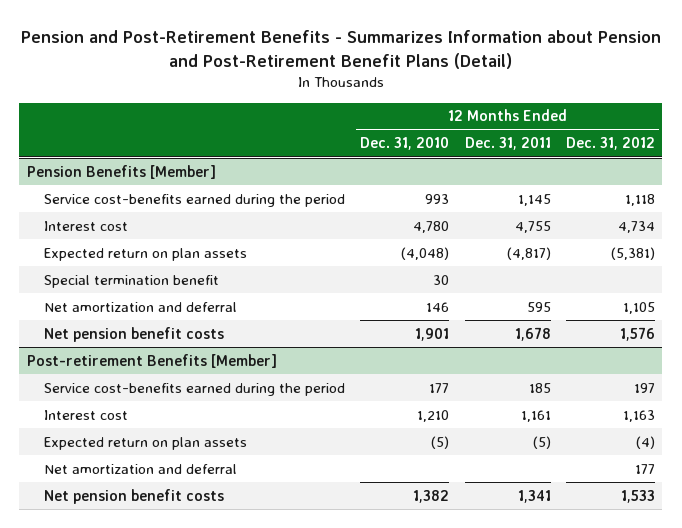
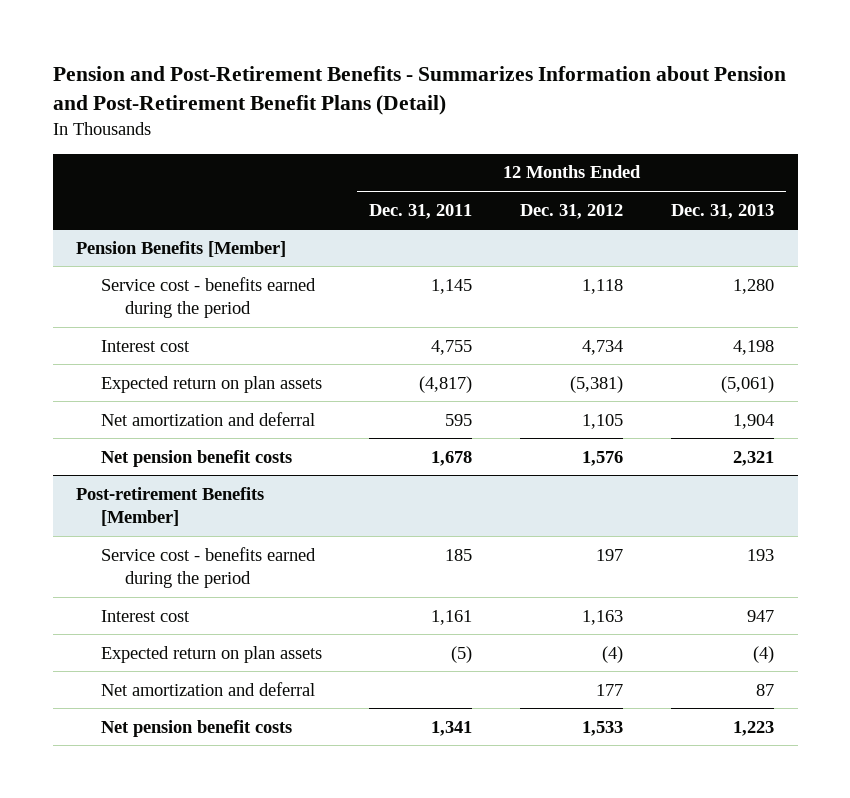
[360,137,450,151] Dec. 31, 2010 -> none
none -> [670,203,774,219] Dec. 31, 2013
[44,193,346,207] Service cost-benefits earned during the period -> [100,276,316,319] Service cost - benefits earned during the period
[44,274,220,288] Special termination benefit -> none
[44,382,346,396] Service cost-benefits earned during the period -> [100,546,316,589] Service cost - benefits earned during the period

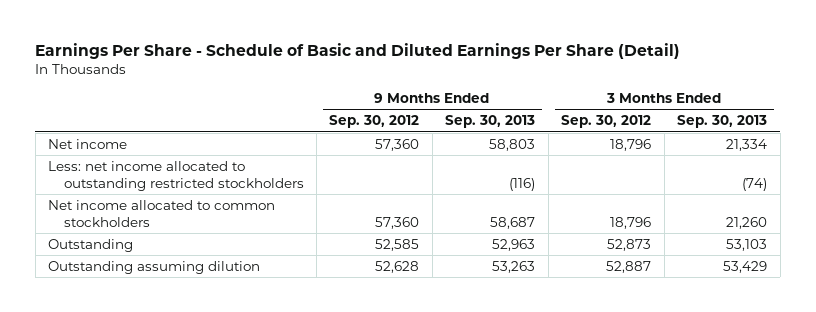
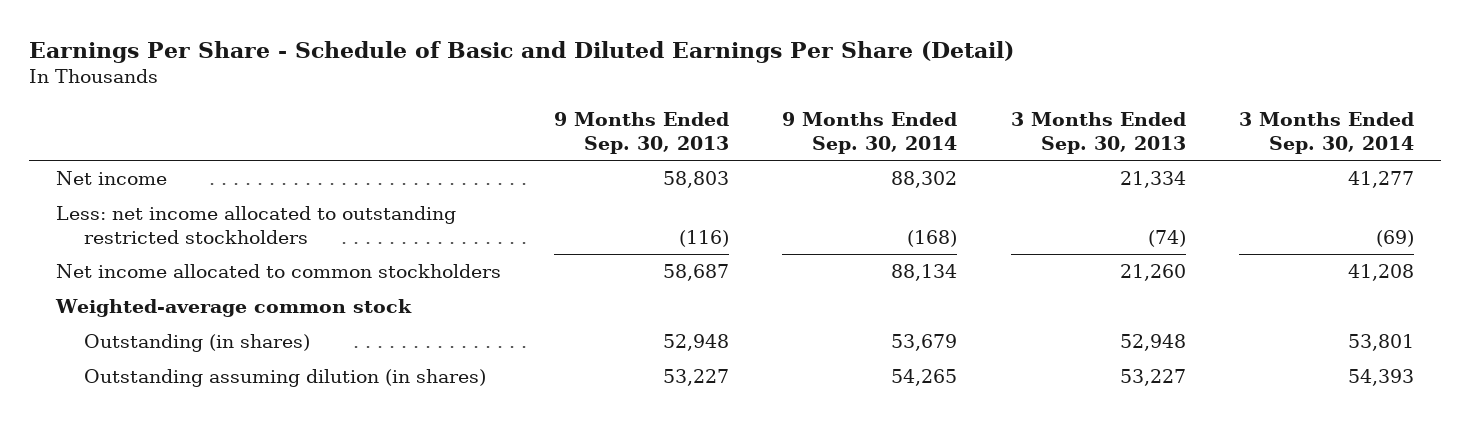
[329,115,420,129] Sep. 30, 2012 -> none
[561,115,652,129] Sep. 30, 2012 -> none
none -> [782,112,958,154] 9 Months Ended Sep. 30, 2014
none -> [1239,112,1415,154] 3 Months Ended Sep. 30, 2014
none -> [54,299,412,318] Weighted-average common stock
[48,238,134,252] Outstanding -> [83,334,310,353] Outstanding (in shares)
[492,238,536,251] 52,963 -> [663,334,730,352] 52,948
[726,238,768,251] 53,103 -> [1119,334,1186,352] 52,948
[48,260,261,274] Outstanding assuming dilution -> [83,369,486,388] Outstanding assuming dilution (in shares)
[492,260,536,273] 53,263 -> [663,369,730,387] 53,227
[723,260,768,273] 53,429 -> [1119,369,1186,387] 53,227

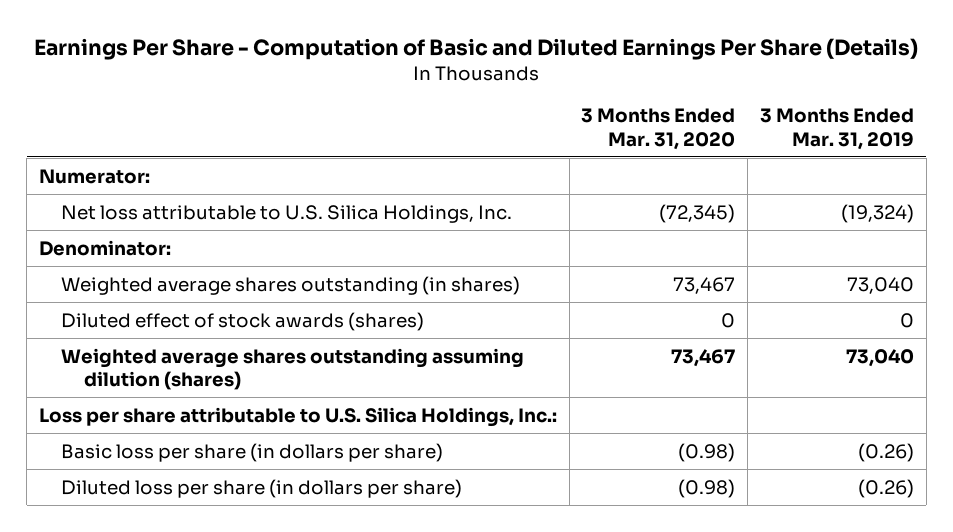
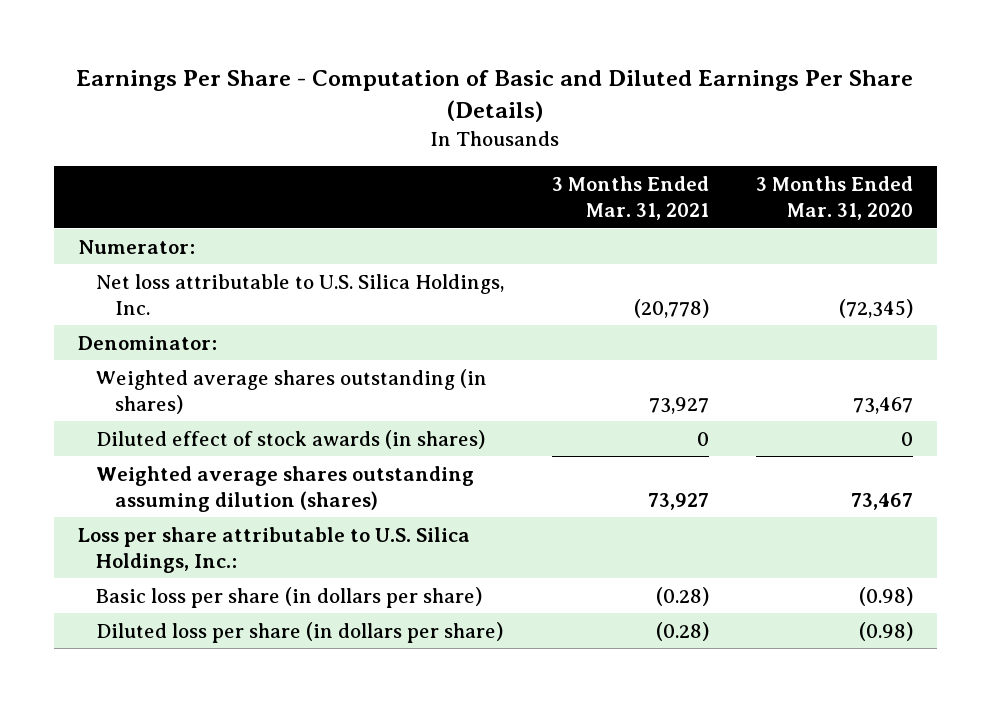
[759,108,914,150] 3 Months Ended Mar. 31, 2019 -> none
none -> [551,175,709,221] 3 Months Ended Mar. 31, 2021
[61,311,425,331] Diluted effect of stock awards (shares) -> [96,429,486,449] Diluted effect of stock awards (in shares)

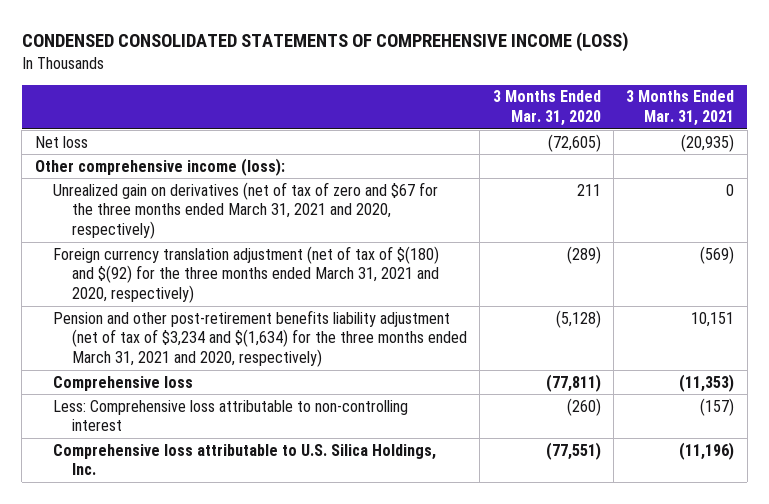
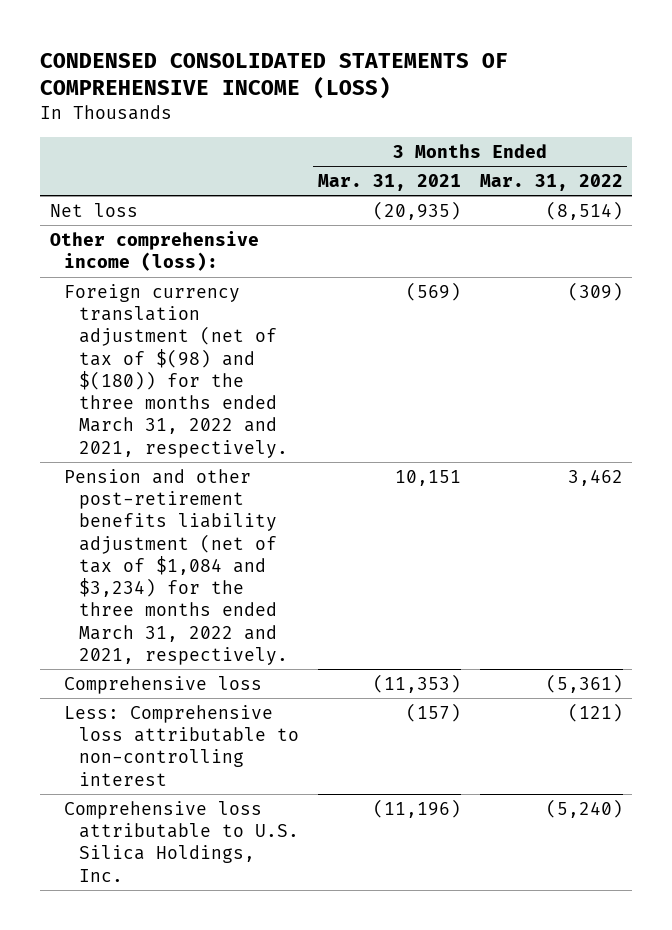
[492,90,601,127] 3 Months Ended Mar. 31, 2020 -> none
none -> [479,173,623,191] Mar. 31, 2022
[53,181,439,240] Unrealized gain on derivatives (net of tax of zero and $67 for the three months ended March 31, 2021 and 2020, respectively) -> none
[53,245,440,304] Foreign currency translation adjustment (net of tax of $(180) and $(92) for the three months ended March 31, 2021 and 2020, respectively) -> [64,283,288,458] Foreign currency translation adjustment (net of tax of $(98) and $(180)) for the three months ended March 31, 2022 and 2021, respectively.
[53,309,467,368] Pension and other post-retirement benefits liability adjustment (net of tax of $3,234 and $(1,634) for the three months ended March 31, 2021 and 2020, respectively) -> [64,468,288,666] Pension and other post-retirement benefits liability adjustment (net of tax of $1,084 and $3,234) for the three months ended March 31, 2022 and 2021, respectively.

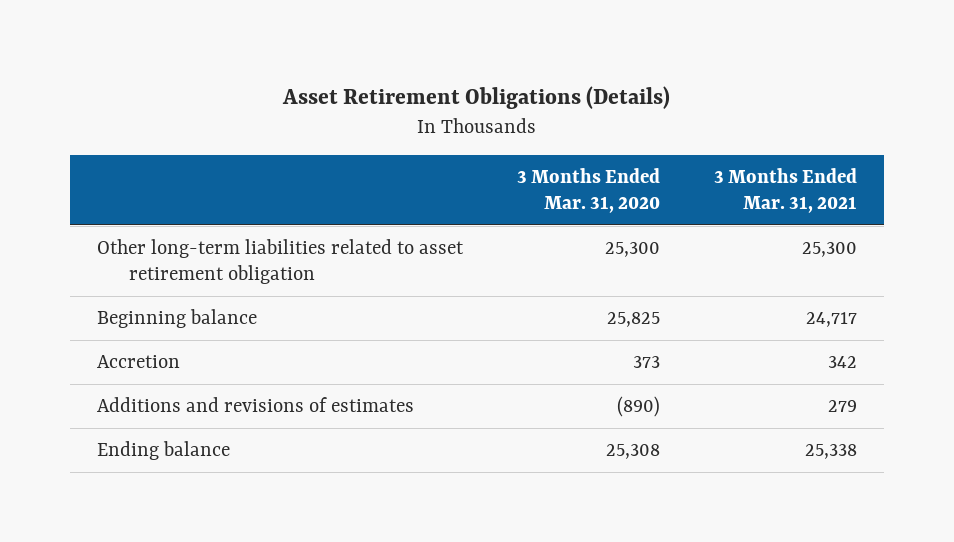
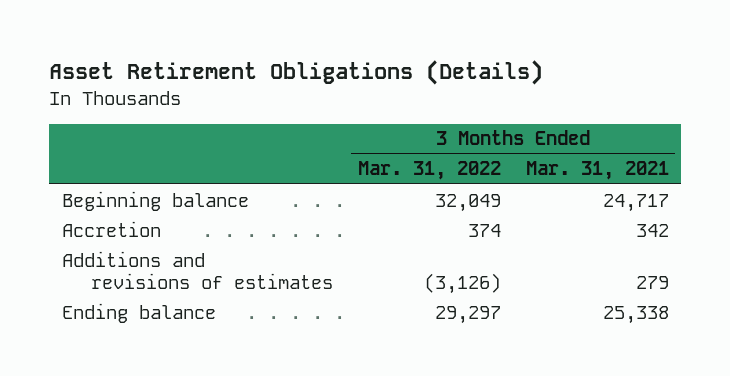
[516,167,660,214] 3 Months Ended Mar. 31, 2020 -> none
none -> [357,161,501,181] Mar. 31, 2022
[97,238,465,285] Other long-term liabilities related to asset retirement obligation -> none

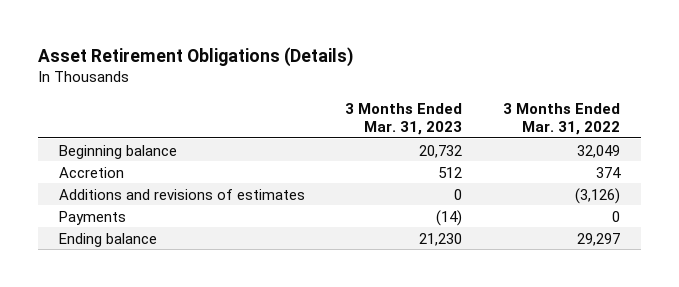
[525,161,669,181] Mar. 31, 2021 -> none
none -> [345,103,463,135] 3 Months Ended Mar. 31, 2023
none -> [58,210,126,225] Payments

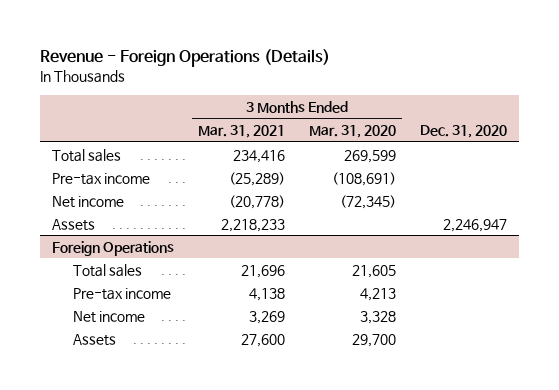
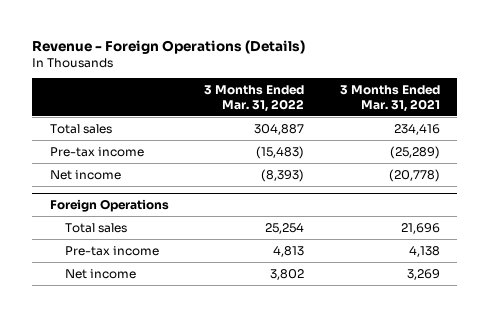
[308,125,396,139] Mar. 31, 2020 -> none
[419,125,507,139] Dec. 31, 2020 -> none
none -> [204,85,305,112] 3 Months Ended Mar. 31, 2022
[52,218,96,231] Assets -> none
[72,333,116,346] Assets -> none

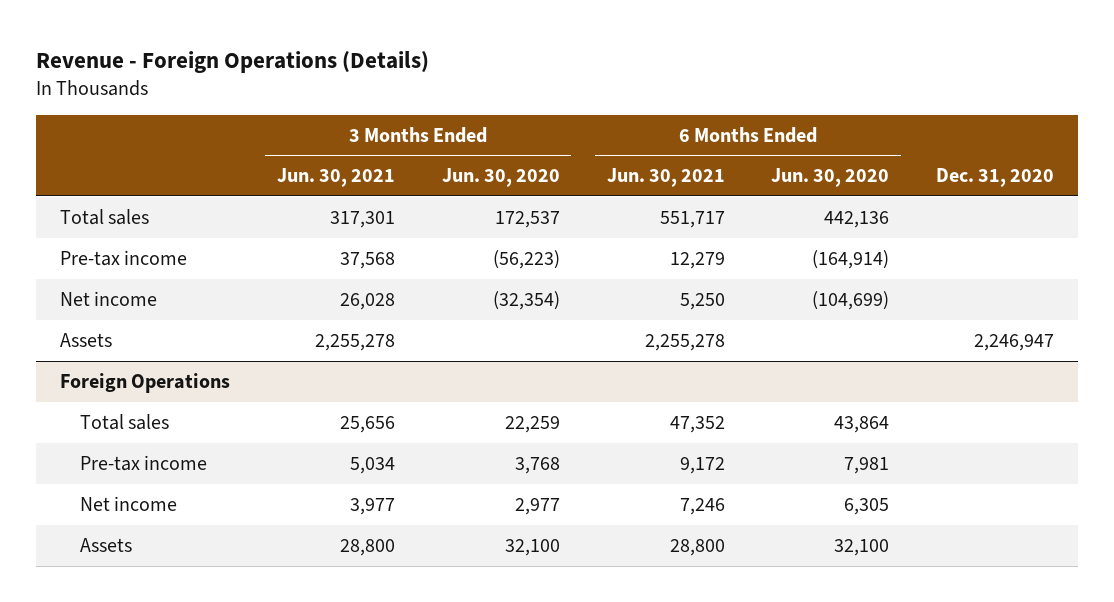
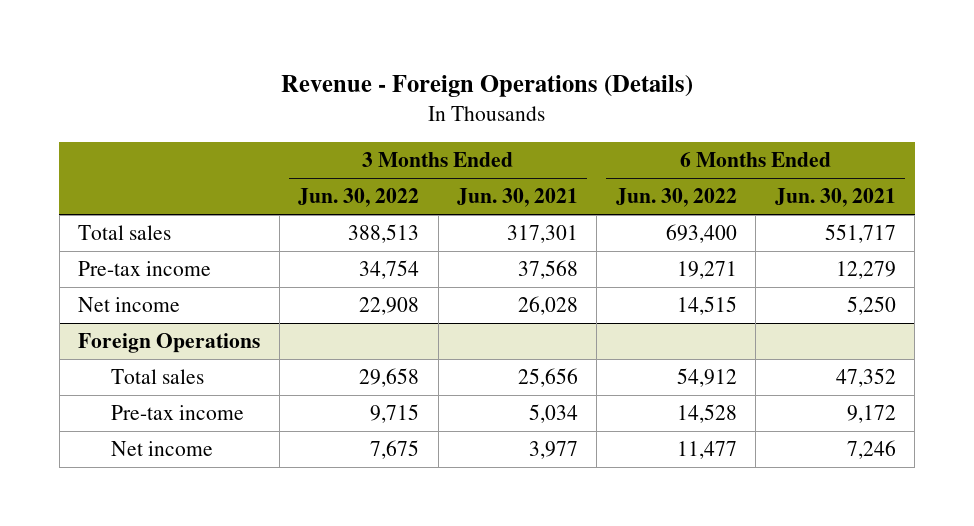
[441,168,560,188] Jun. 30, 2020 -> none
[771,168,890,188] Jun. 30, 2020 -> none
[936,168,1055,188] Dec. 31, 2020 -> none
none -> [298,188,420,208] Jun. 30, 2022
none -> [615,188,737,208] Jun. 30, 2022
[59,332,112,347] Assets -> none
[79,537,132,552] Assets -> none

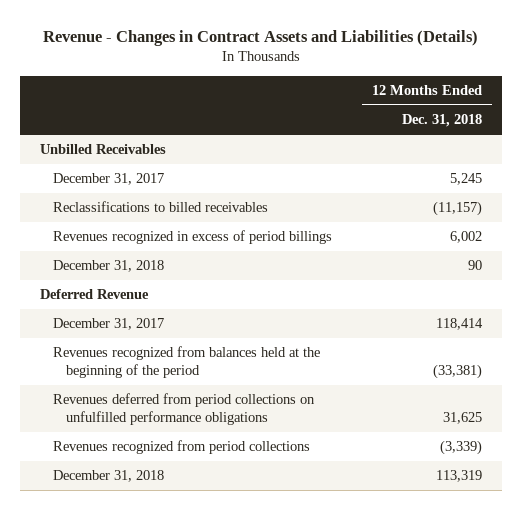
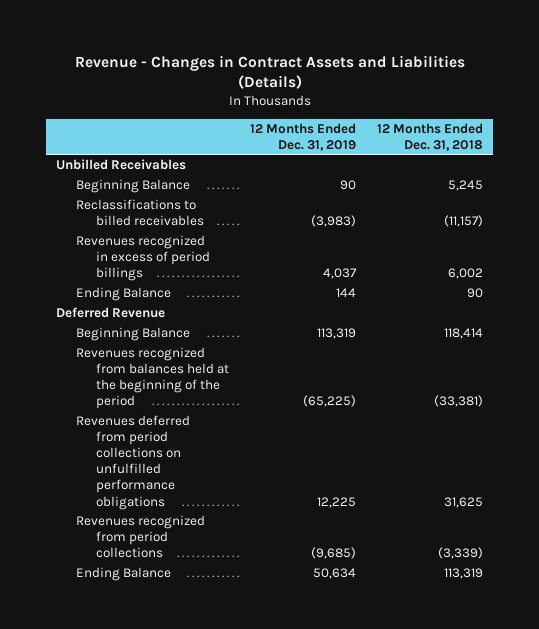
none -> [249,122,356,151] 12 Months Ended Dec. 31, 2019
[52,173,164,186] December 31, 2017 -> [76,179,191,194] Beginning Balance
[52,260,164,273] December 31, 2018 -> [76,287,172,302] Ending Balance
[52,318,164,331] December 31, 2017 -> [76,327,191,342] Beginning Balance
[52,470,164,483] December 31, 2018 -> [76,567,172,582] Ending Balance

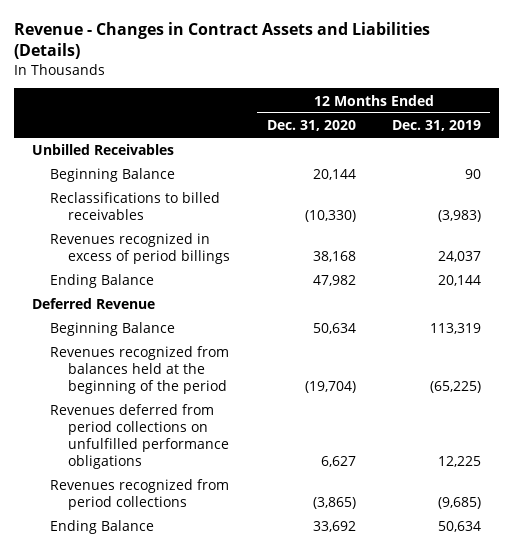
[376,122,483,151] 12 Months Ended Dec. 31, 2018 -> none
none -> [266,119,356,131] Dec. 31, 2020
[322,268,357,280] 4,037 -> [438,250,482,262] 24,037
[335,288,356,298] 144 -> [438,275,482,287] 20,144

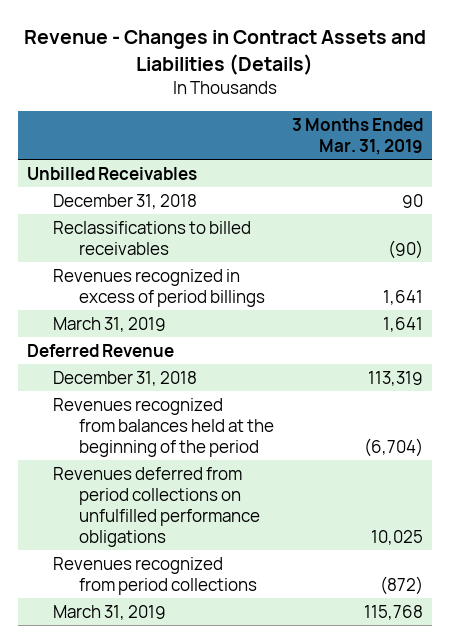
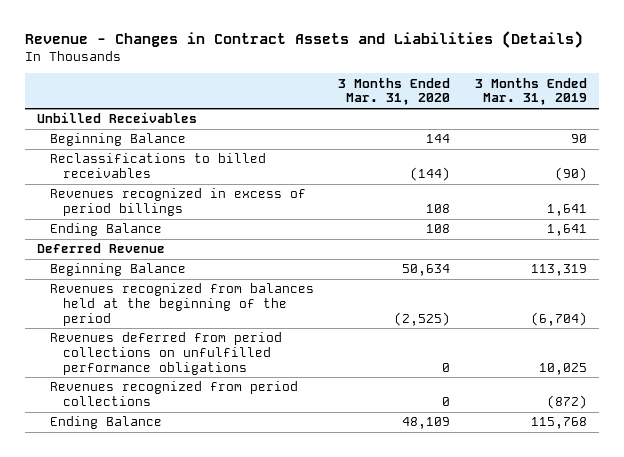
none -> [338,77,451,106] 3 Months Ended Mar. 31, 2020
[52,193,197,209] December 31, 2018 -> [49,133,186,147] Beginning Balance
[52,316,166,332] March 31, 2019 -> [49,223,162,237] Ending Balance
[52,370,197,386] December 31, 2018 -> [49,263,186,277] Beginning Balance
[52,604,166,620] March 31, 2019 -> [49,416,162,430] Ending Balance

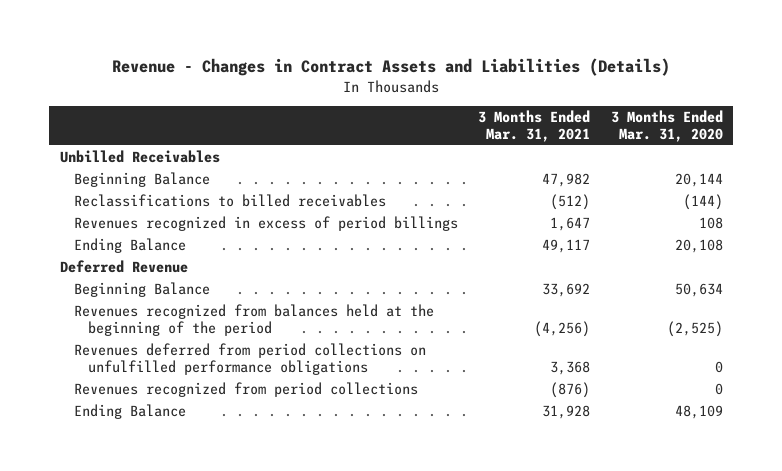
[474,77,587,106] 3 Months Ended Mar. 31, 2019 -> none
none -> [478,110,591,143] 3 Months Ended Mar. 31, 2021
[426,134,451,144] 144 -> [674,173,723,188] 20,144
[426,224,451,234] 108 -> [674,239,723,254] 20,108

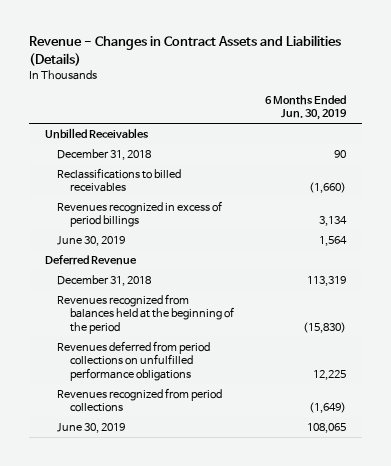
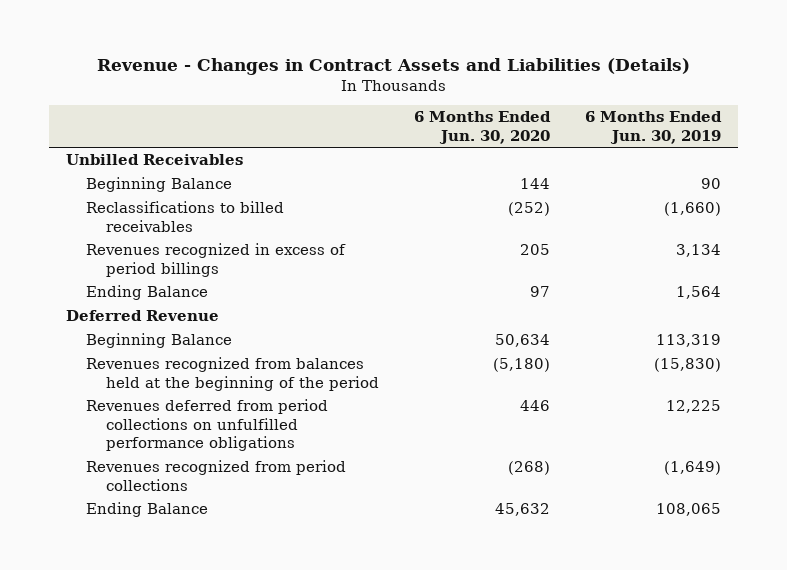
none -> [414,111,552,144] 6 Months Ended Jun. 30, 2020
[57,148,152,160] December 31, 2018 -> [86,177,233,193] Beginning Balance
[57,235,126,246] June 30, 2019 -> [86,285,209,301] Ending Balance
[57,274,152,286] December 31, 2018 -> [86,333,233,349] Beginning Balance
[57,422,126,433] June 30, 2019 -> [86,502,209,518] Ending Balance

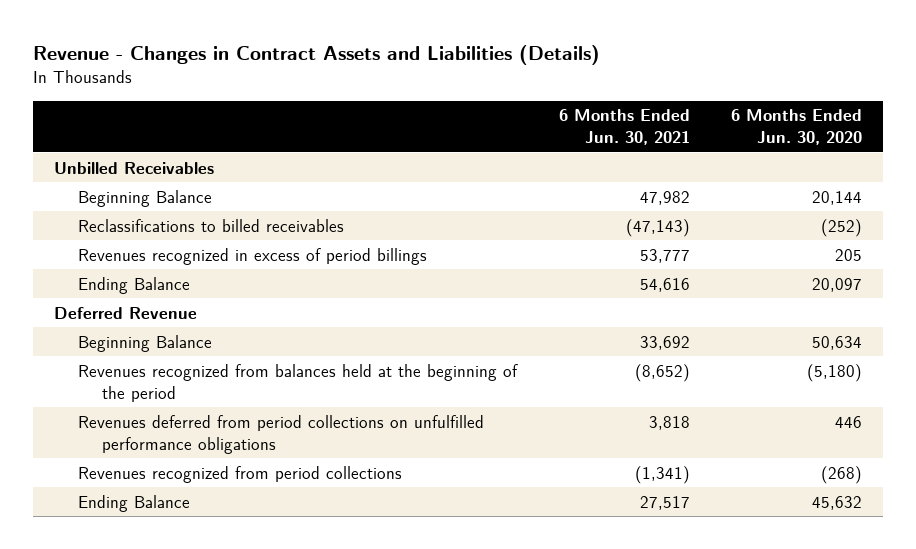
[584,111,722,144] 6 Months Ended Jun. 30, 2019 -> none
none -> [558,109,690,146] 6 Months Ended Jun. 30, 2021
[520,178,551,190] 144 -> [812,190,863,205] 20,144
[530,286,551,298] 97 -> [812,277,863,292] 20,097

